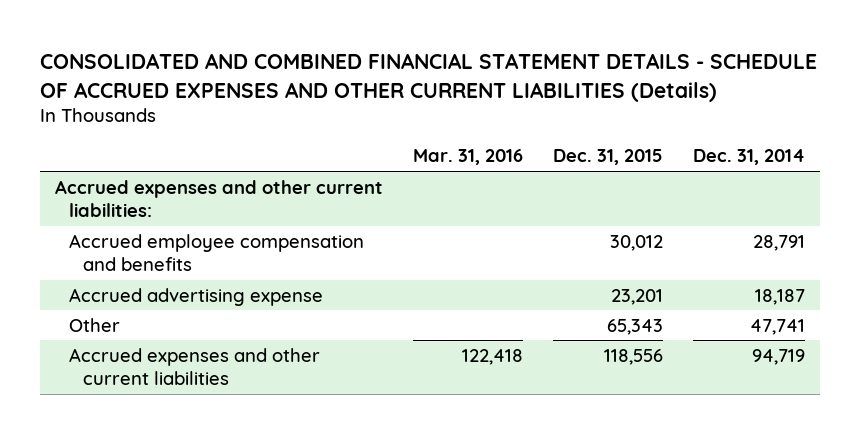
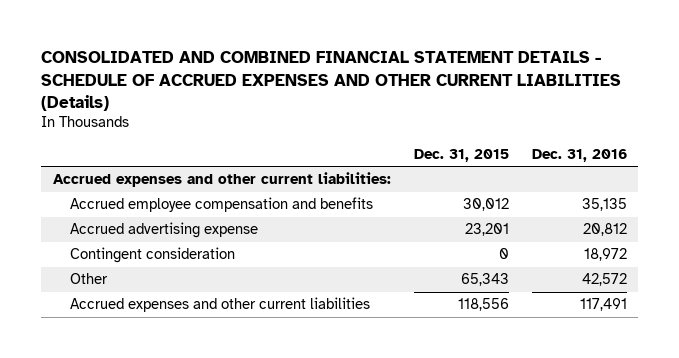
[413,149,524,166] Mar. 31, 2016 -> none
[692,149,805,166] Dec. 31, 2014 -> none
none -> [531,148,627,162] Dec. 31, 2016
none -> [70,247,236,264] Contingent consideration

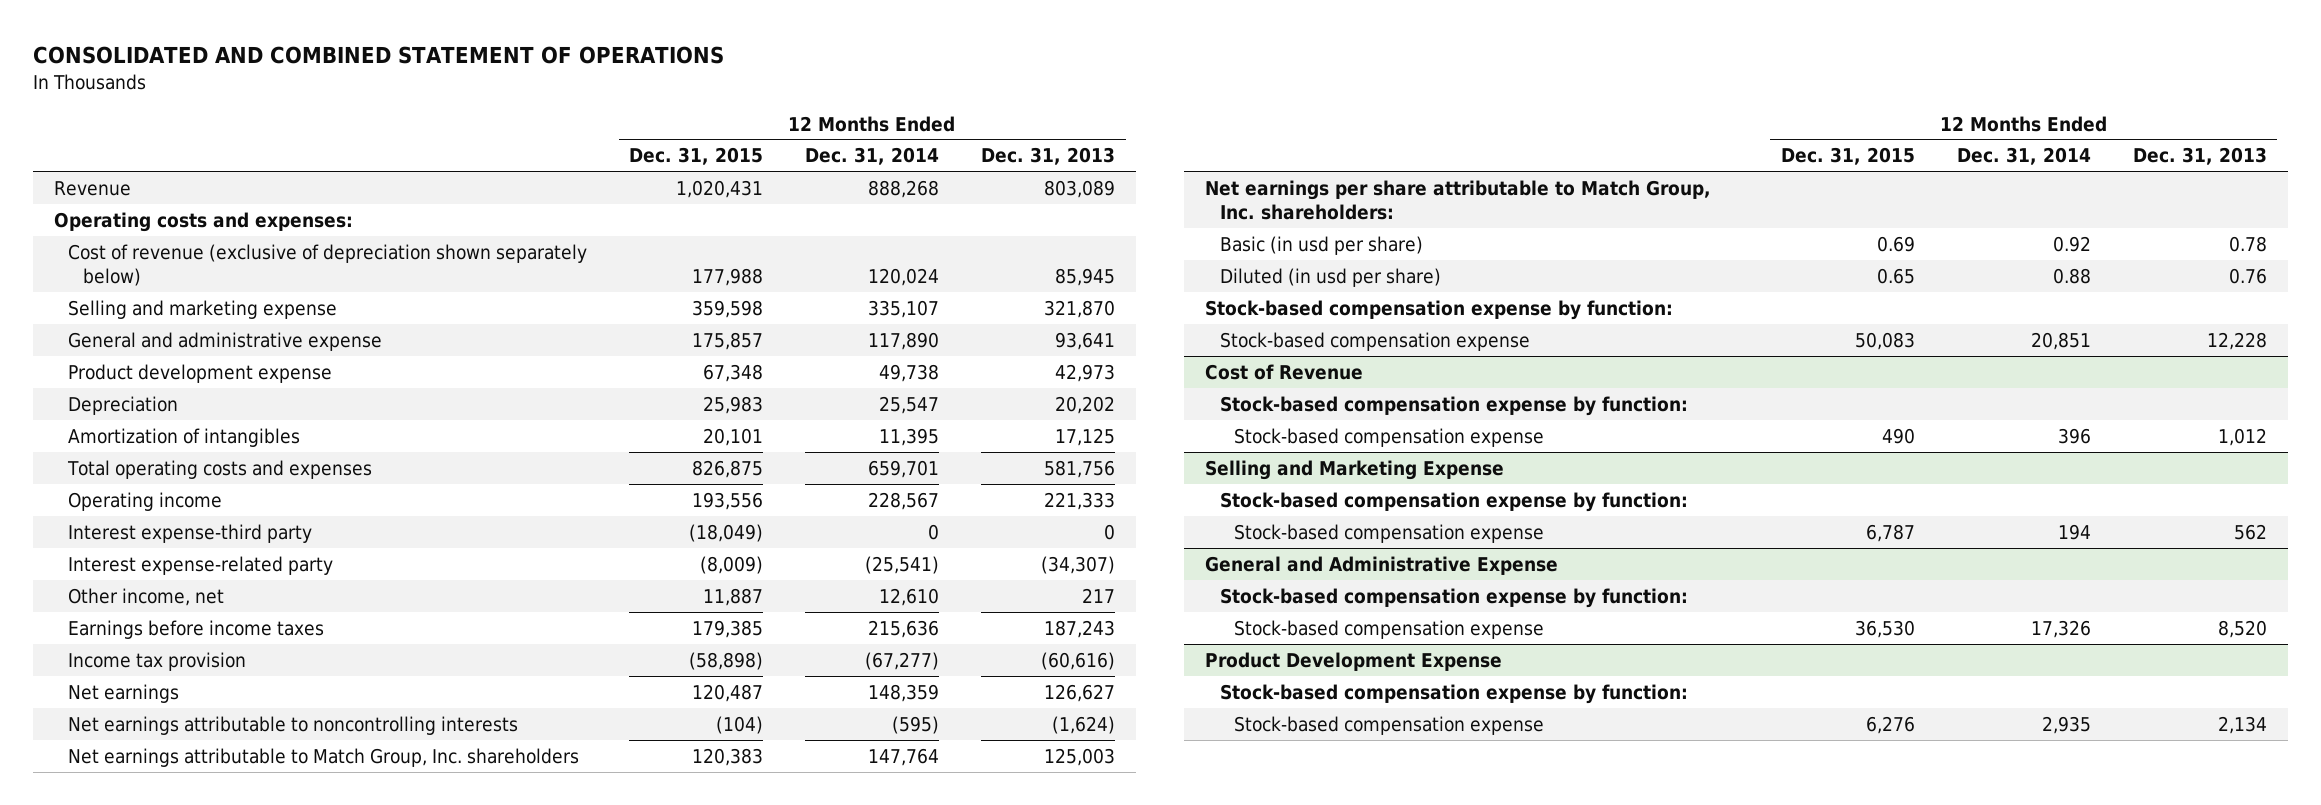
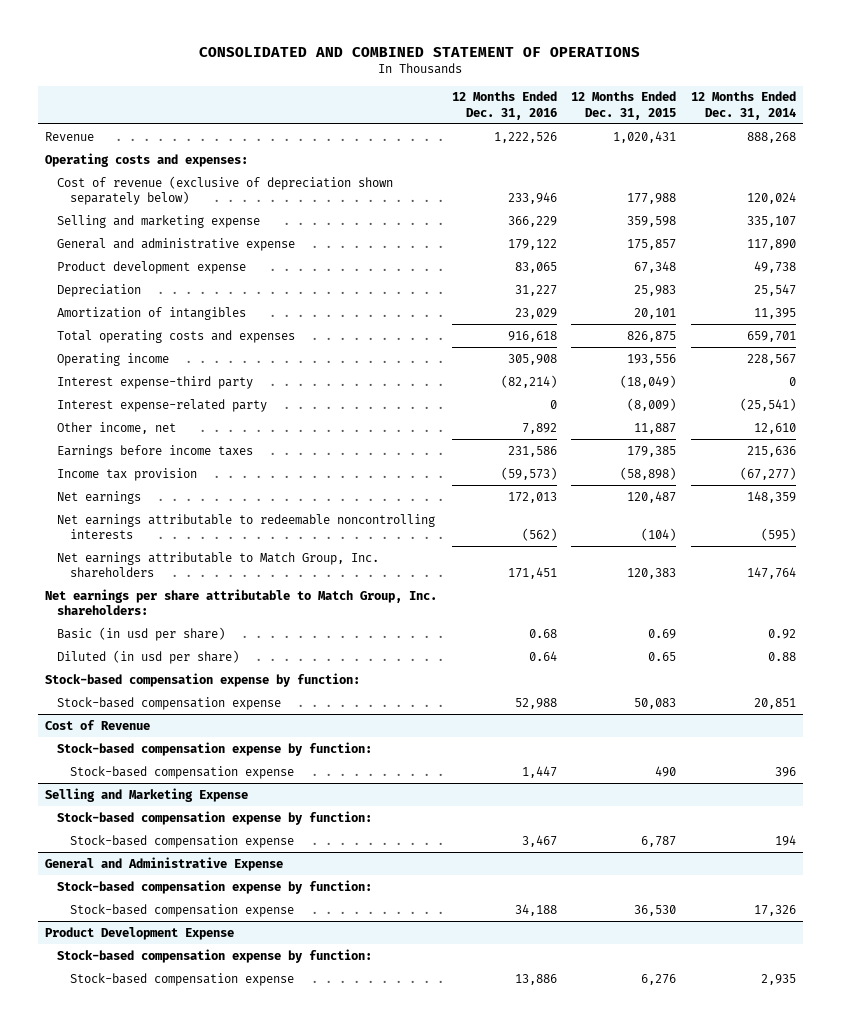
[981,147,1116,166] Dec. 31, 2013 -> none
none -> [451,91,557,120] 12 Months Ended Dec. 31, 2016
[68,715,519,735] Net earnings attributable to noncontrolling interests -> [57,513,436,540] Net earnings attributable to redeemable noncontrolling interests

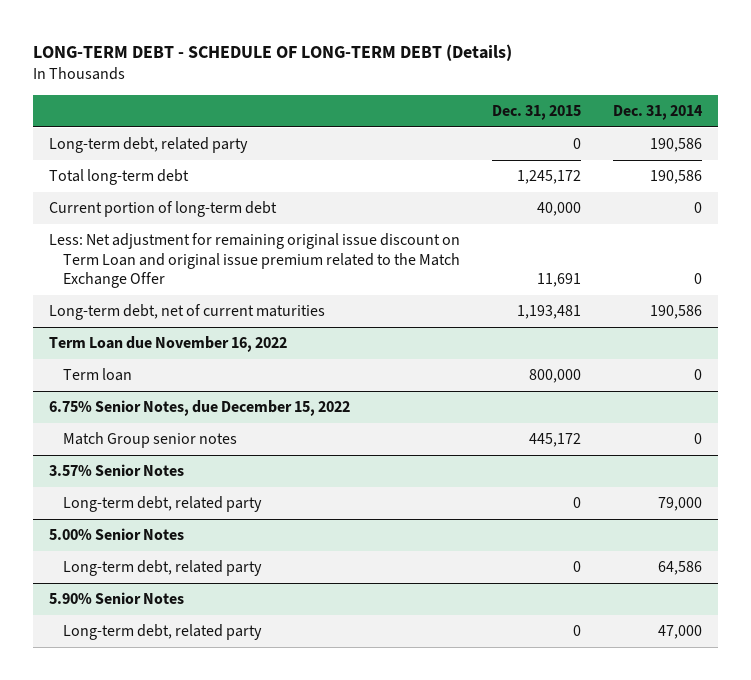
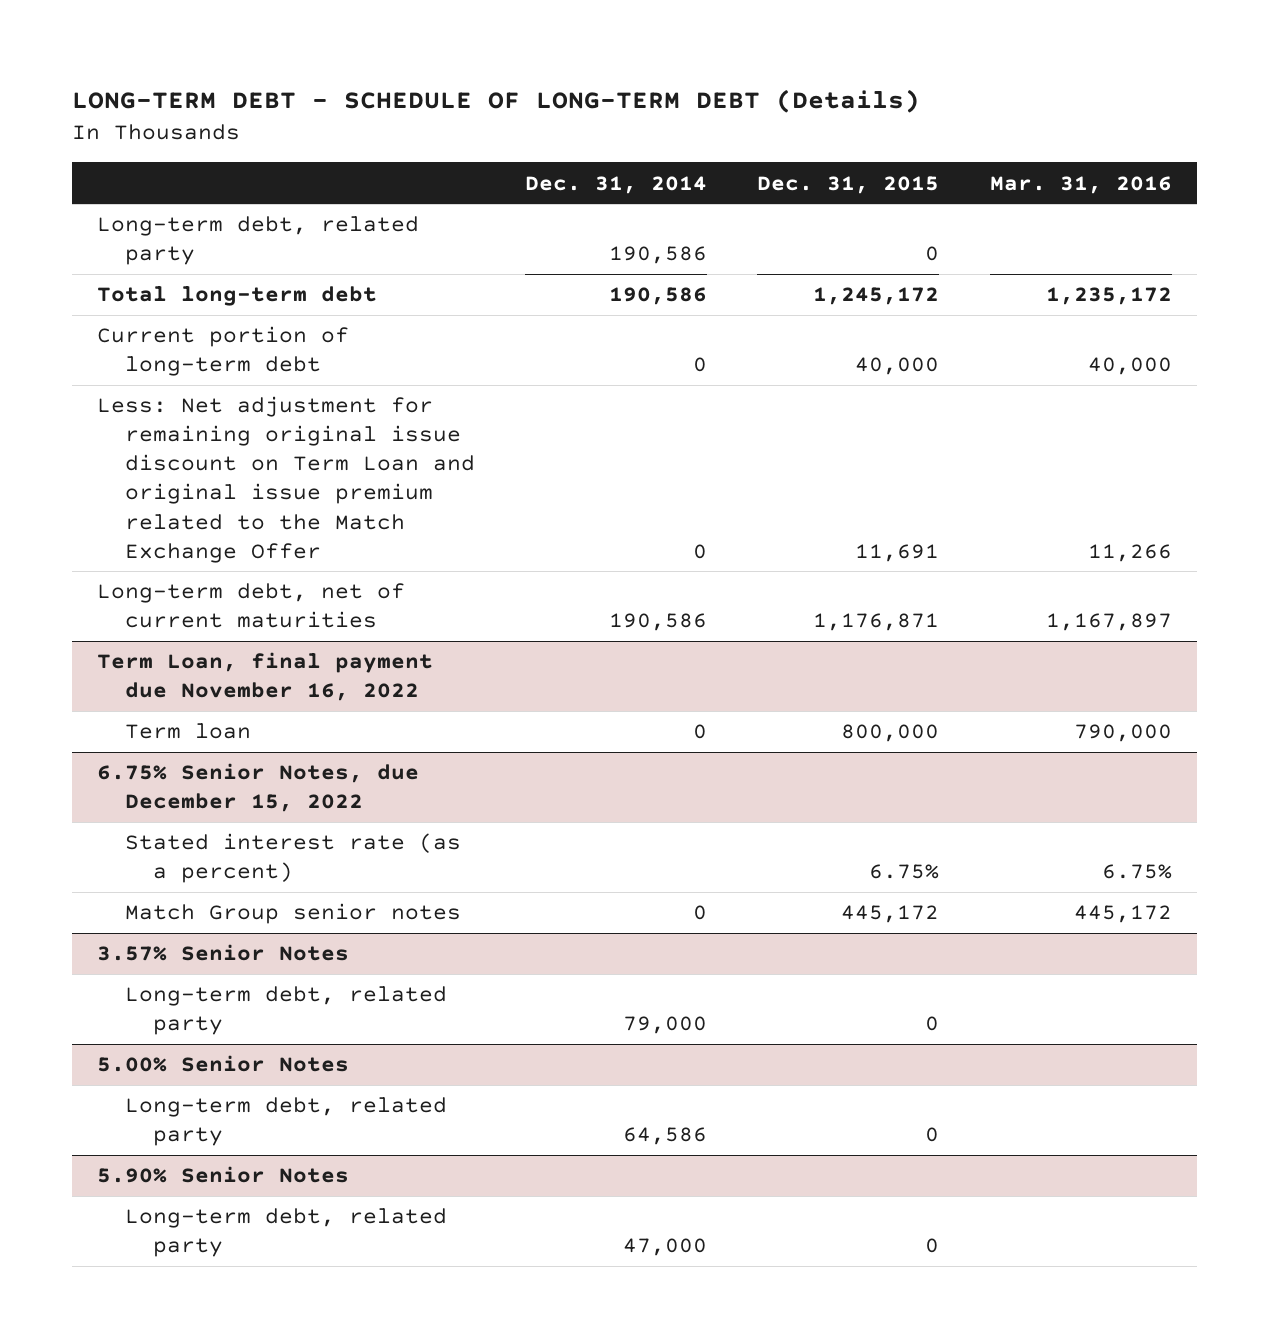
none -> [989,175,1172,194] Mar. 31, 2016
[517,305,582,320] 1,193,481 -> [813,613,940,632] 1,176,871
[48,336,287,353] Term Loan due November 16, 2022 -> [96,652,433,702] Term Loan, final payment due November 16, 2022
none -> [124,833,461,884] Stated interest rate (as a percent)

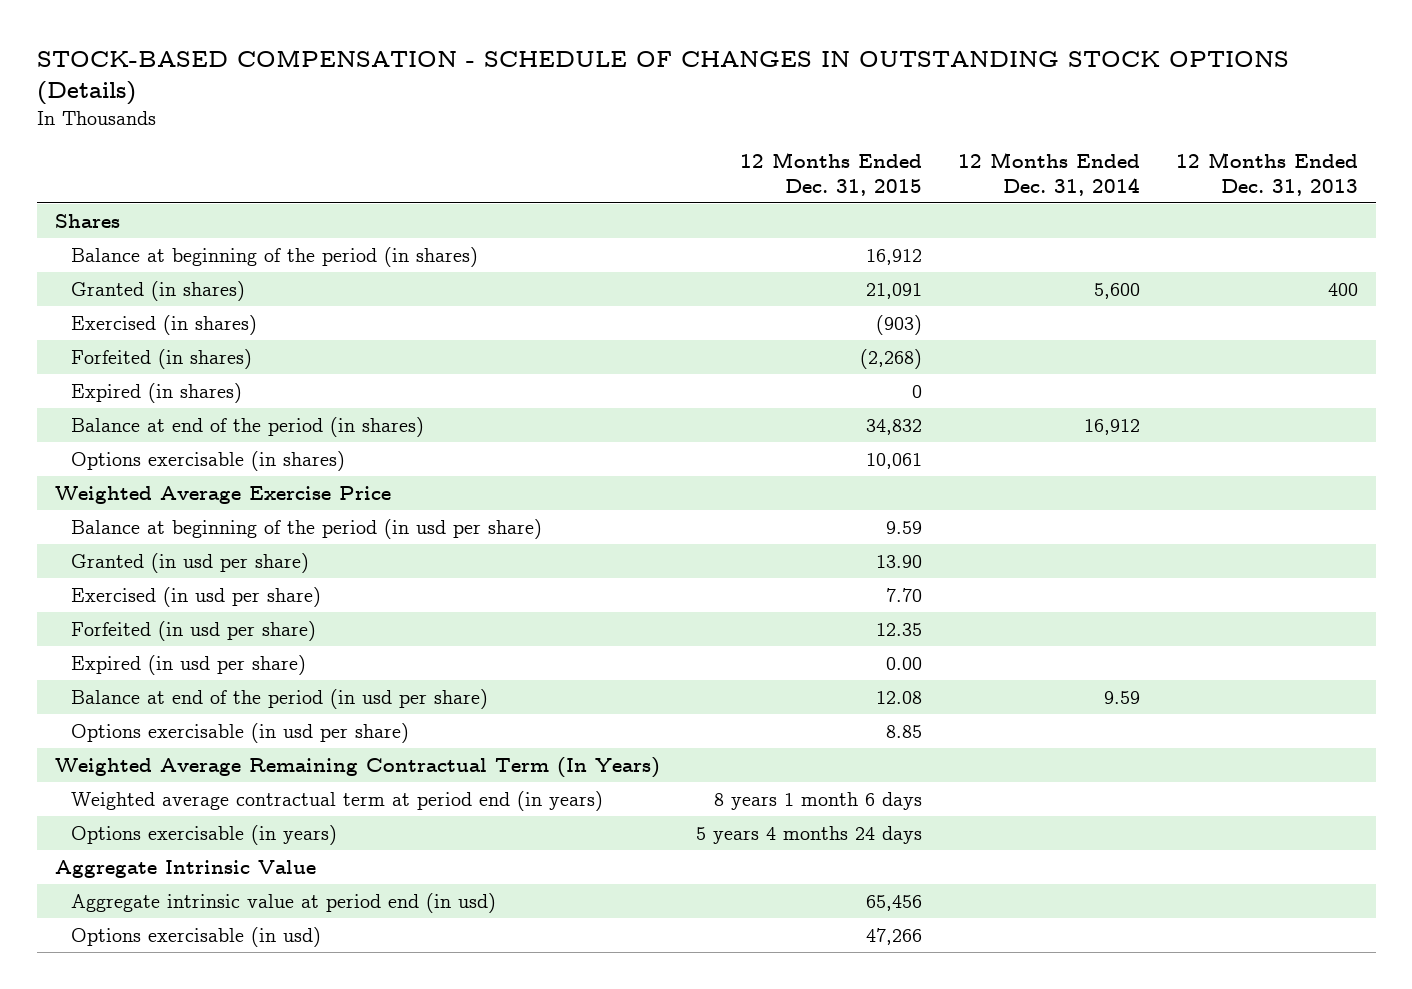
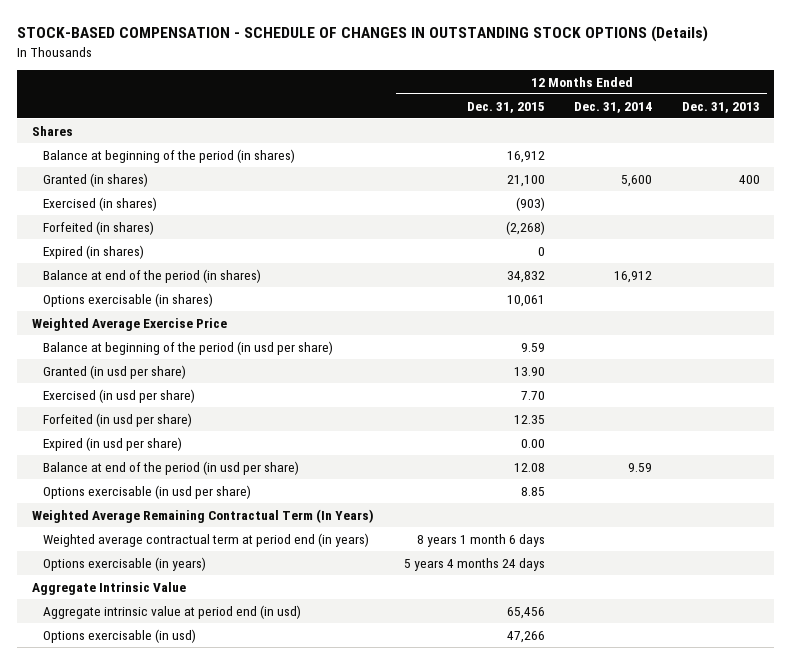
[865,282,922,299] 21,091 -> [506,174,545,187] 21,100

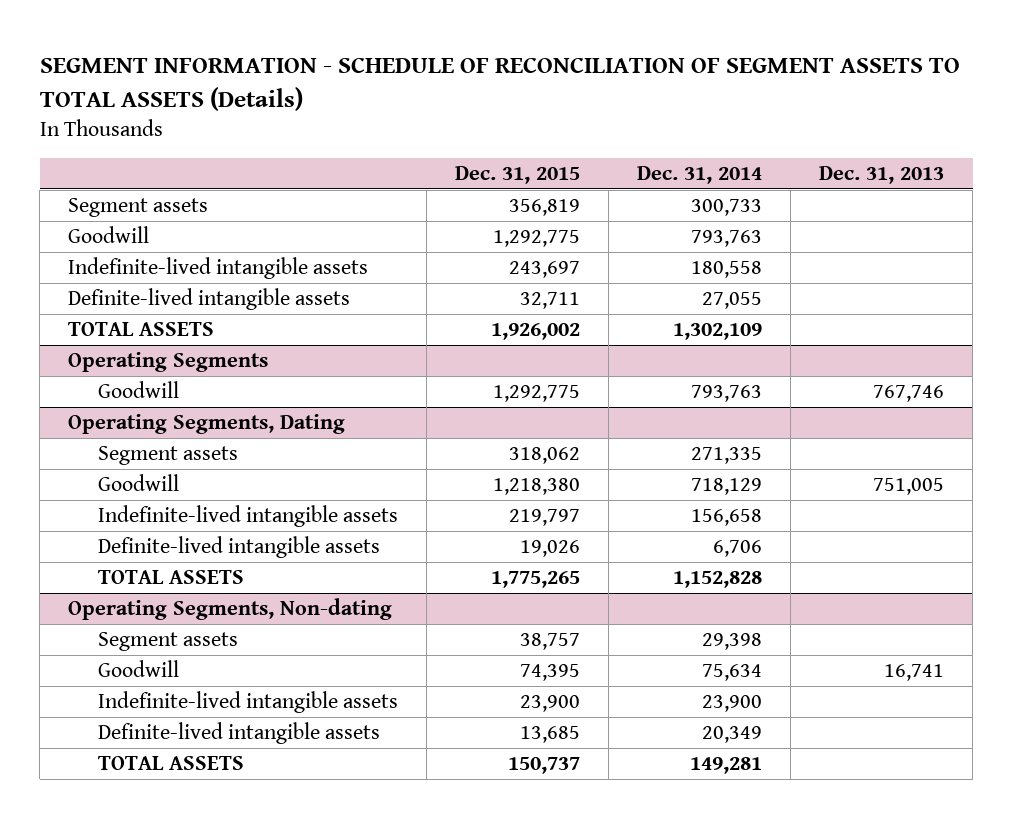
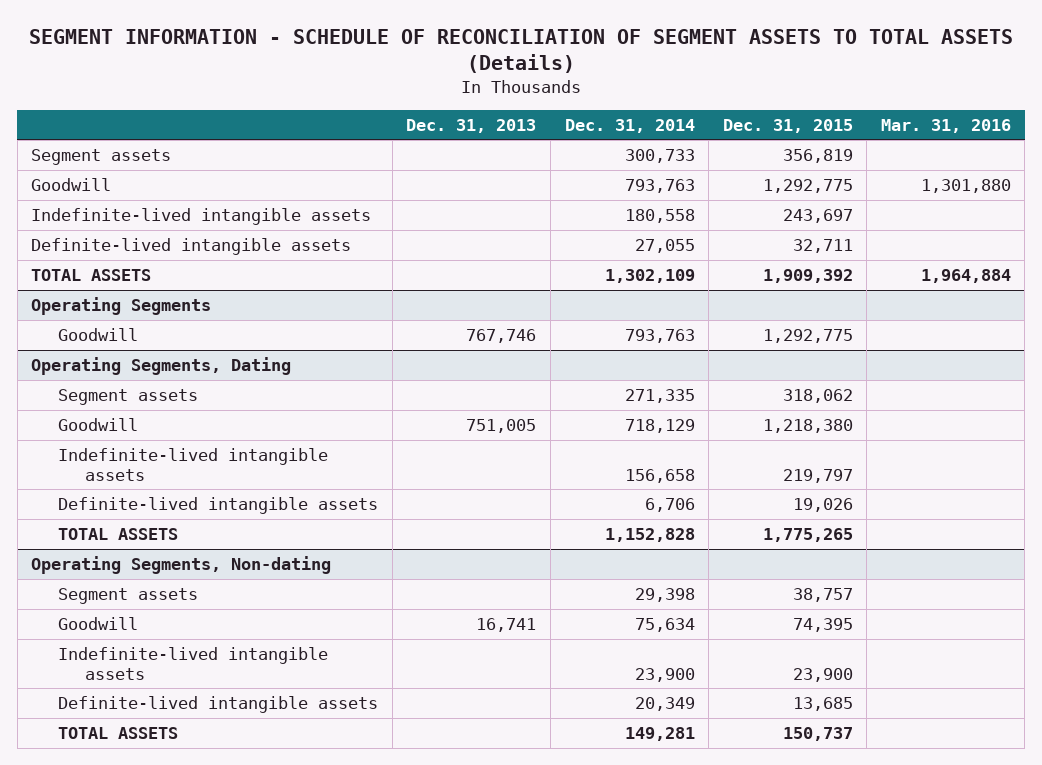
none -> [880,118,1011,133] Mar. 31, 2016
[491,323,581,341] 1,926,002 -> [762,269,853,284] 1,909,392

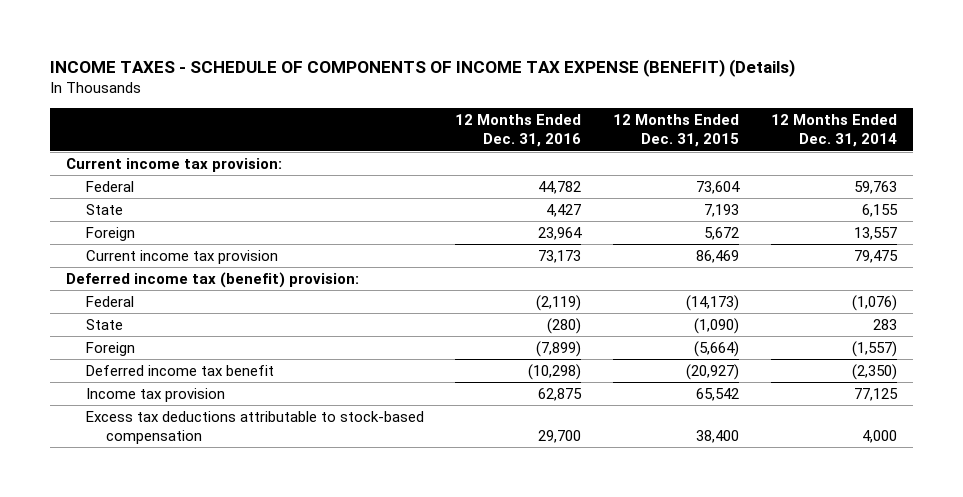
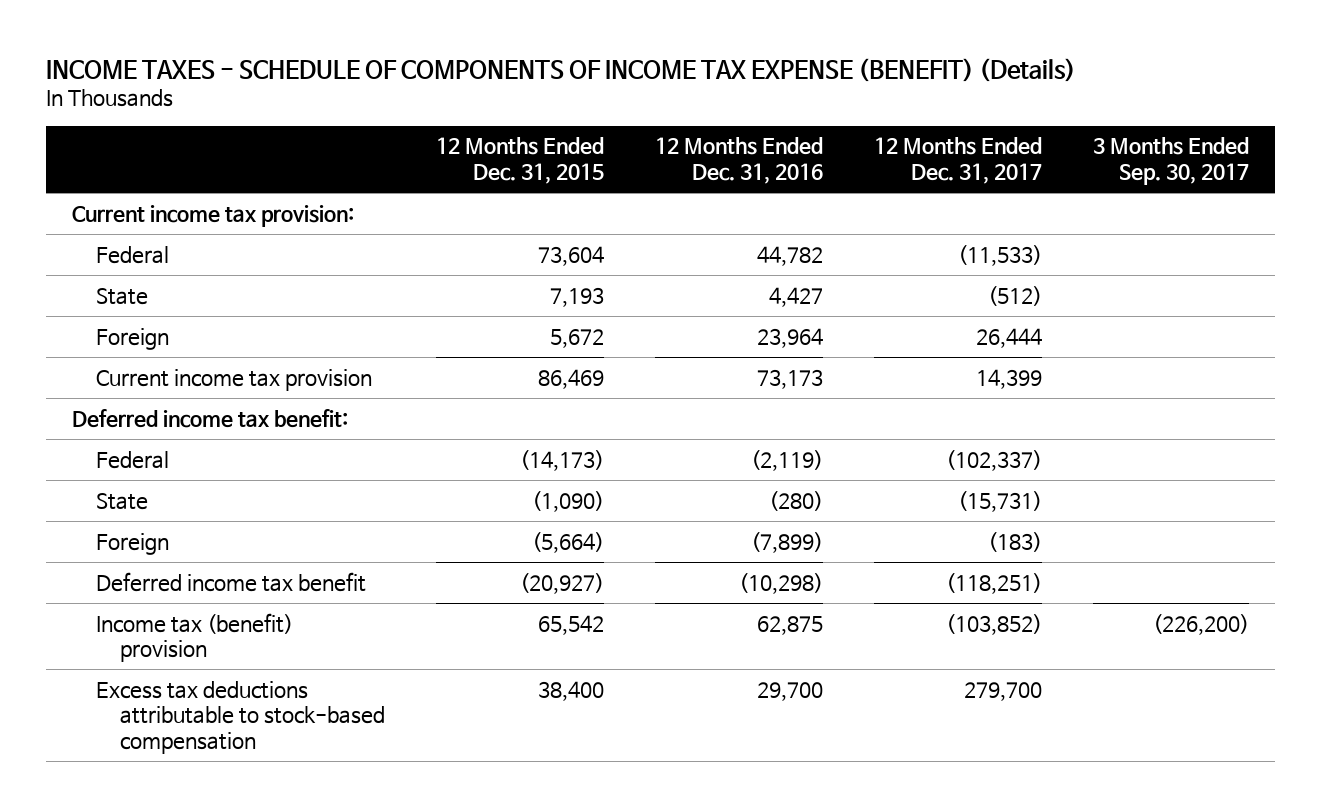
[771,114,898,148] 12 Months Ended Dec. 31, 2014 -> none
none -> [874,137,1043,184] 12 Months Ended Dec. 31, 2017
none -> [1093,137,1250,185] 3 Months Ended Sep. 30, 2017
[65,272,359,289] Deferred income tax (benefit) provision: -> [72,408,349,428] Deferred income tax benefit:
[85,388,225,403] Income tax provision -> [96,612,294,663] Income tax (benefit) provision

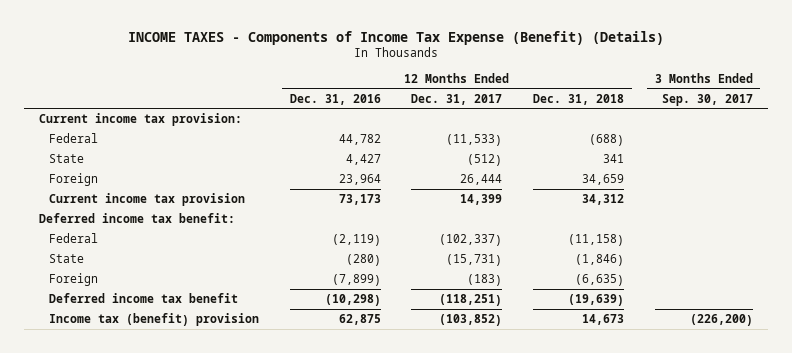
[46,57,1077,82] INCOME TAXES - SCHEDULE OF COMPONENTS OF INCOME TAX EXPENSE (BENEFIT) (Details) -> [127,30,664,45] INCOME TAXES - Components of Income Tax Expense (Benefit) (Details)
[436,137,605,184] 12 Months Ended Dec. 31, 2015 -> none
none -> [533,93,625,105] Dec. 31, 2018
[96,680,386,754] Excess tax deductions attributable to stock-based compensation -> none

